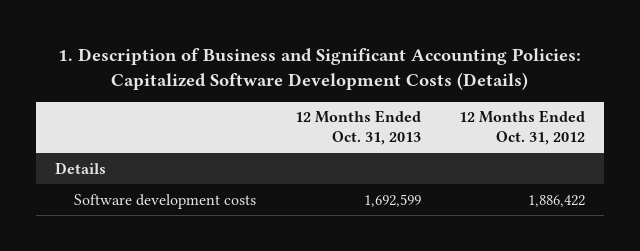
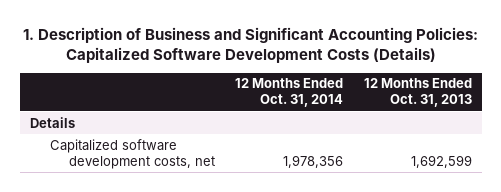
[459,110,586,146] 12 Months Ended Oct. 31, 2012 -> none
none -> [235,78,344,108] 12 Months Ended Oct. 31, 2014
[74,193,257,209] Software development costs -> [49,138,216,169] Capitalized software development costs, net

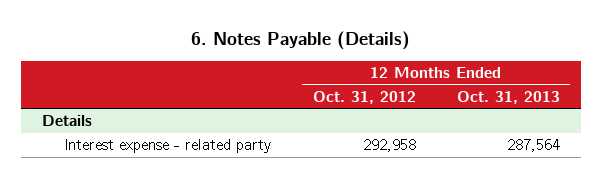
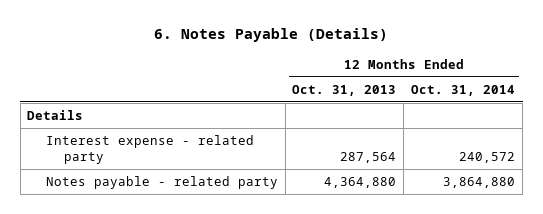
[312,90,416,104] Oct. 31, 2012 -> none
none -> [411,84,516,96] Oct. 31, 2014
none -> [45,175,278,189] Notes payable - related party

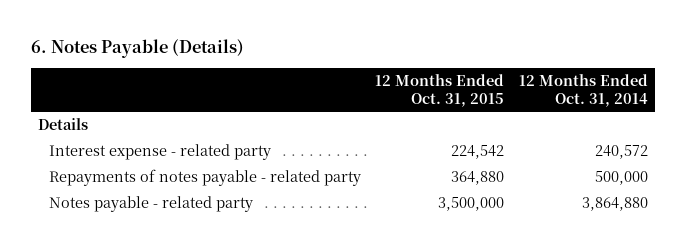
[292,84,397,96] Oct. 31, 2013 -> none
none -> [375,73,505,107] 12 Months Ended Oct. 31, 2015
none -> [48,169,361,187] Repayments of notes payable - related party

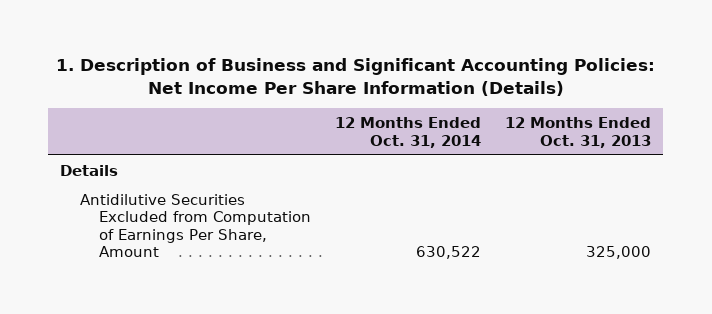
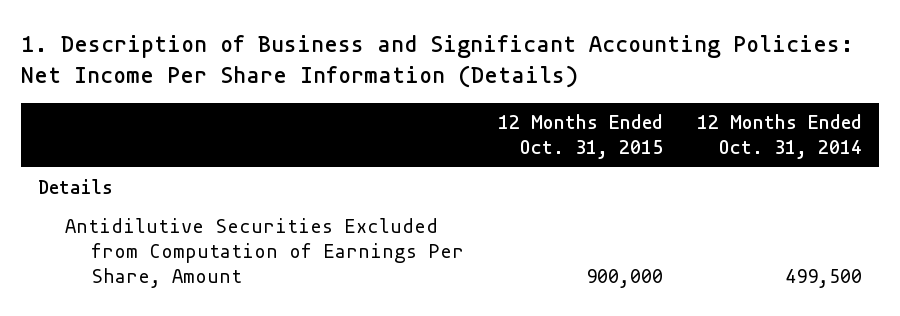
[505,117,652,148] 12 Months Ended Oct. 31, 2013 -> none
none -> [497,114,663,160] 12 Months Ended Oct. 31, 2015
[416,246,482,260] 630,522 -> [784,268,862,288] 499,500

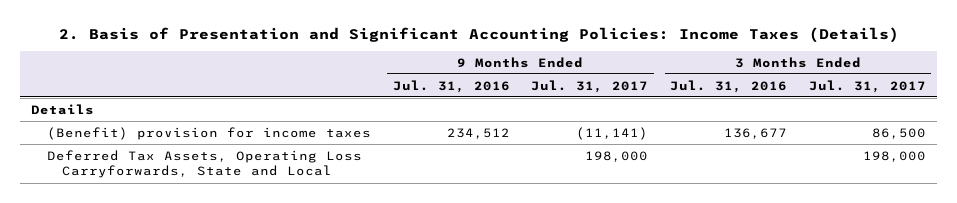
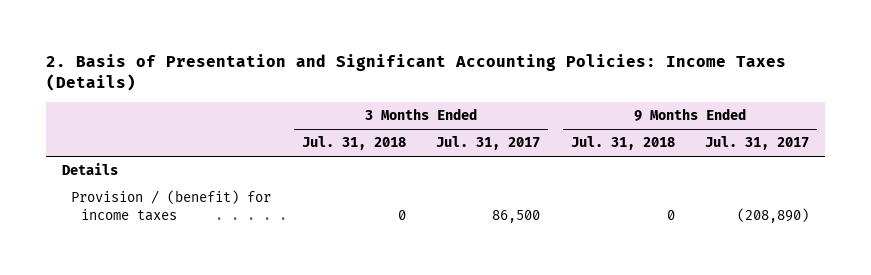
[392,79,510,93] Jul. 31, 2016 -> none
[670,79,788,93] Jul. 31, 2016 -> none
none -> [301,136,406,151] Jul. 31, 2018
none -> [570,136,675,151] Jul. 31, 2018
[46,149,362,179] Deferred Tax Assets, Operating Loss Carryforwards, State and Local -> none
[46,126,371,140] (Benefit) provision for income taxes -> [71,190,272,221] Provision / (benefit) for income taxes
[576,126,649,140] (11,141) -> [737,207,810,223] (208,890)

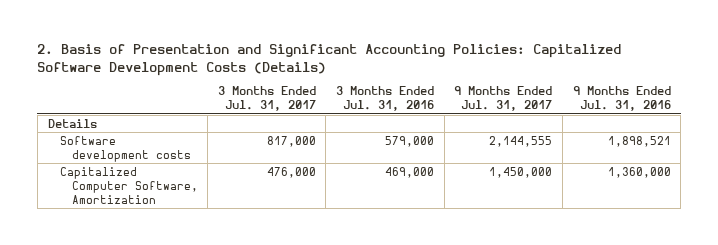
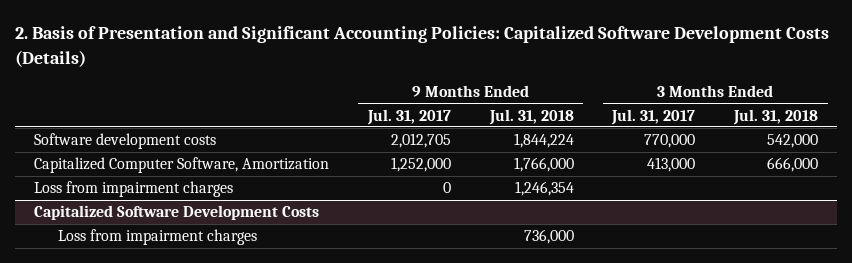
[336,86,435,112] 3 Months Ended Jul. 31, 2016 -> none
[572,86,671,112] 9 Months Ended Jul. 31, 2016 -> none
none -> [488,108,574,125] Jul. 31, 2018
none -> [732,108,818,125] Jul. 31, 2018
[47,118,97,128] Details -> none
[266,135,316,147] 817,000 -> [644,134,696,149] 770,000
[489,135,553,147] 2,144,555 -> [390,133,451,149] 2,012,705
[266,166,316,178] 476,000 -> [647,157,696,173] 413,000
[489,166,553,178] 1,450,000 -> [390,157,451,173] 1,252,000
none -> [34,181,234,198] Loss from impairment charges
none -> [34,205,320,221] Capitalized Software Development Costs
none -> [57,229,257,246] Loss from impairment charges

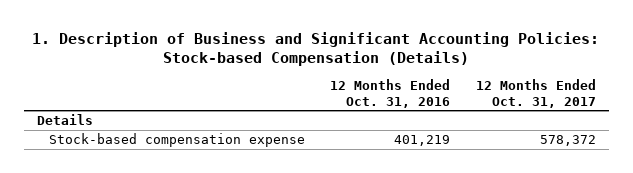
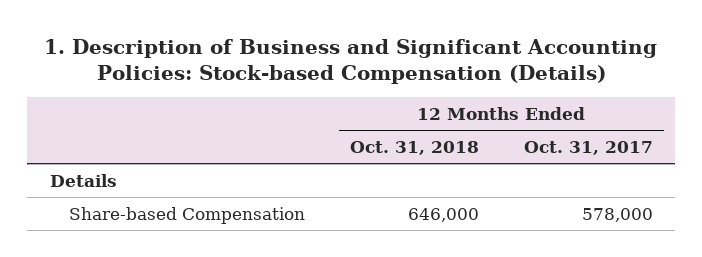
[330,79,451,108] 12 Months Ended Oct. 31, 2016 -> none
none -> [349,141,479,156] Oct. 31, 2018
[48,133,305,148] Stock-based compensation expense -> [68,206,305,224] Share-based Compensation
[540,135,597,147] 578,372 -> [581,207,653,222] 578,000

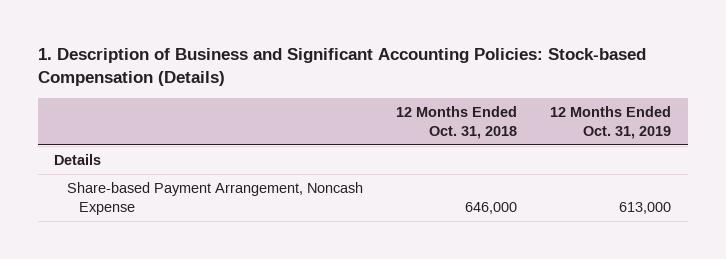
[523,141,653,156] Oct. 31, 2017 -> none
none -> [550,105,672,139] 12 Months Ended Oct. 31, 2019
[68,206,305,224] Share-based Compensation -> [66,182,363,216] Share-based Payment Arrangement, Noncash Expense

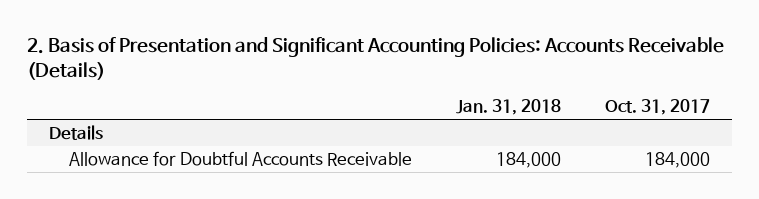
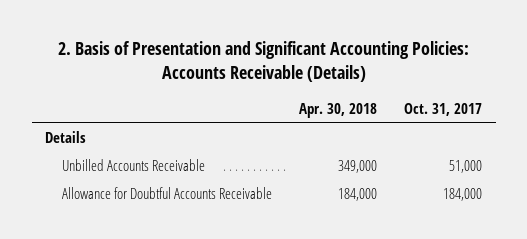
[456,99,562,116] Jan. 31, 2018 -> none
none -> [299,102,378,118] Apr. 30, 2018
none -> [62,158,206,171] Unbilled Accounts Receivable

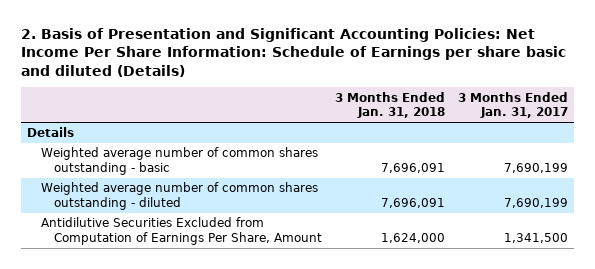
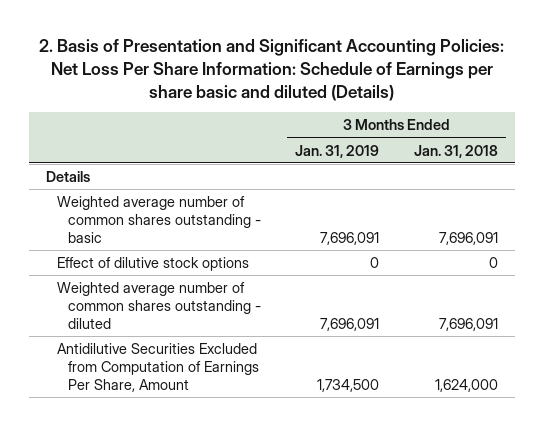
[20,28,566,77] 2. Basis of Presentation and Significant Accounting Policies: Net Income Per Share Information: Schedule of Earnings per share basic and diluted (Details) -> [38,39,504,101] 2. Basis of Presentation and Significant Accounting Policies: Net Loss Per Share Information: Schedule of Earnings per share basic and diluted (Details)
[457,91,568,119] 3 Months Ended Jan. 31, 2017 -> none
none -> [295,144,380,158] Jan. 31, 2019
none -> [57,256,250,271] Effect of dilutive stock options

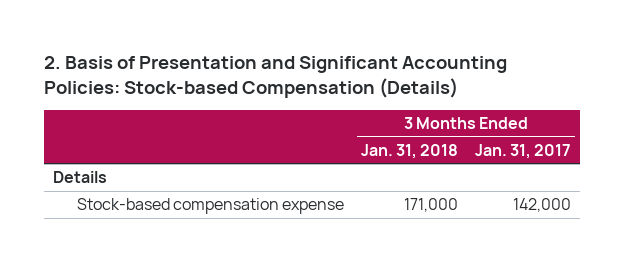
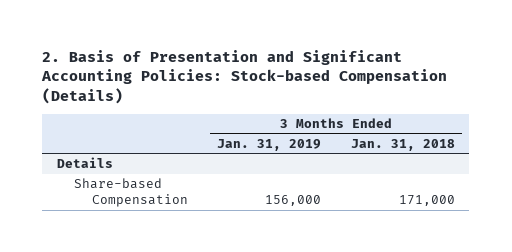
[475,143,572,159] Jan. 31, 2017 -> none
none -> [217,138,322,151] Jan. 31, 2019
[77,198,345,215] Stock-based compensation expense -> [74,178,188,208] Share-based Compensation

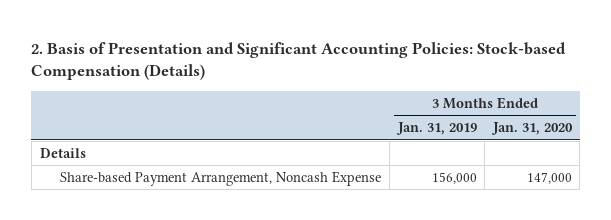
[350,138,455,151] Jan. 31, 2018 -> none
none -> [490,122,573,136] Jan. 31, 2020
[74,178,188,208] Share-based Compensation -> [60,170,382,186] Share-based Payment Arrangement, Noncash Expense

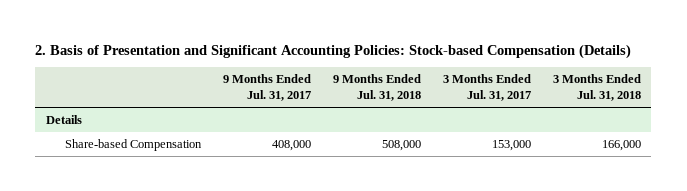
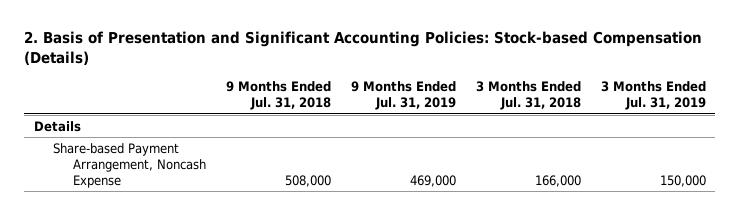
[222,74,311,102] 9 Months Ended Jul. 31, 2017 -> none
[442,74,531,102] 3 Months Ended Jul. 31, 2017 -> none
none -> [350,81,456,111] 9 Months Ended Jul. 31, 2019
none -> [600,81,706,111] 3 Months Ended Jul. 31, 2019
[64,139,202,152] Share-based Compensation -> [53,142,206,188] Share-based Payment Arrangement, Noncash Expense

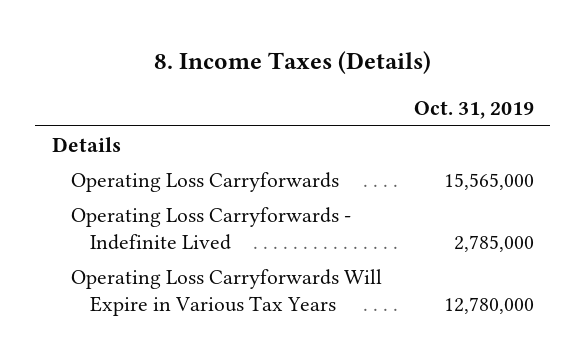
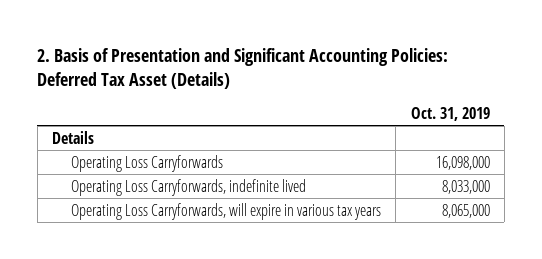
[153,50,431,74] 8. Income Taxes (Details) -> [37,47,449,89] 2. Basis of Presentation and Significant Accounting Policies: Deferred Tax Asset (Details)
[444,172,535,190] 15,565,000 -> [435,155,490,170] 16,098,000
[70,206,351,250] Operating Loss Carryforwards - Indefinite Lived -> [71,178,307,196] Operating Loss Carryforwards, indefinite lived
[454,234,535,252] 2,785,000 -> [441,179,490,194] 8,033,000
[70,268,382,316] Operating Loss Carryforwards Will Expire in Various Tax Years -> [71,202,382,220] Operating Loss Carryforwards, will expire in various tax years
[444,296,535,314] 12,780,000 -> [441,203,490,218] 8,065,000

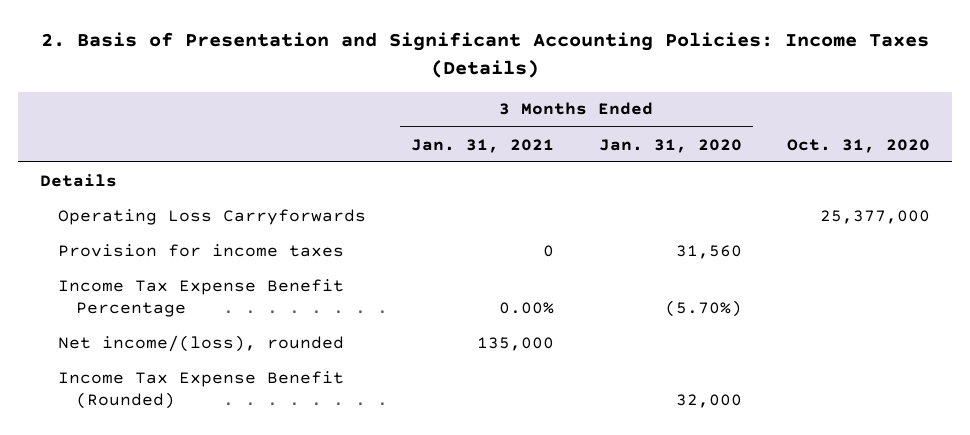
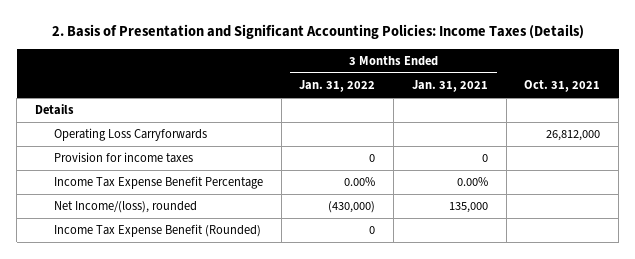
[598,138,742,153] Jan. 31, 2020 -> none
[786,138,930,153] Oct. 31, 2020 -> none
none -> [299,80,376,93] Jan. 31, 2022
none -> [524,80,601,93] Oct. 31, 2021
[58,334,345,352] Net income/(loss), rounded -> [53,201,197,214] Net Income/(loss), rounded

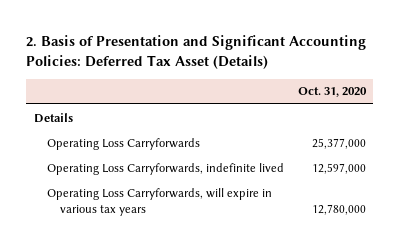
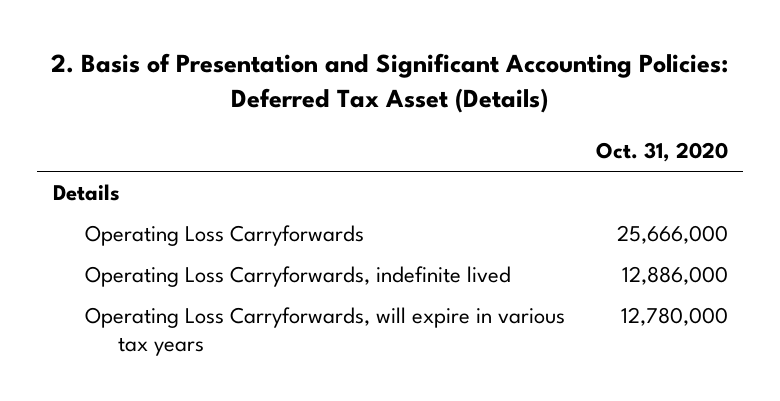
[312,137,367,149] 25,377,000 -> [616,225,728,245] 25,666,000
[312,162,367,174] 12,597,000 -> [621,266,728,286] 12,886,000

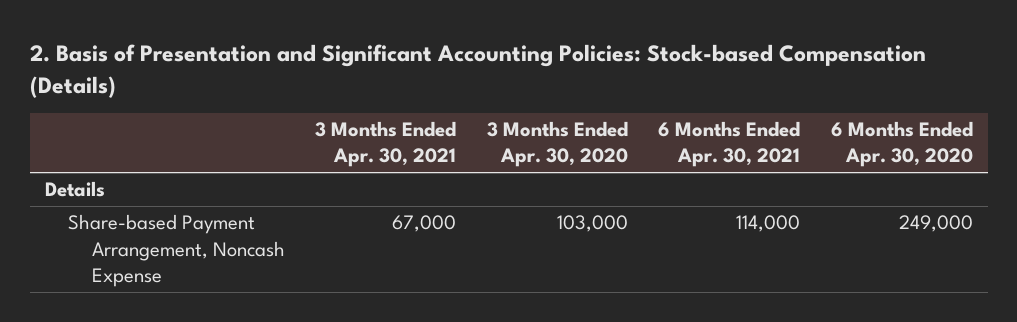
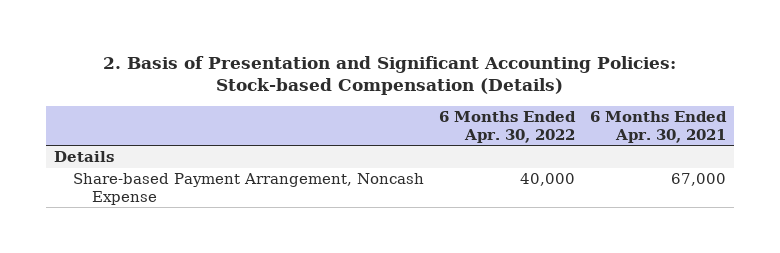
[315,121,457,168] 3 Months Ended Apr. 30, 2021 -> none
[486,121,628,168] 3 Months Ended Apr. 30, 2020 -> none
[830,121,973,168] 6 Months Ended Apr. 30, 2020 -> none
none -> [438,110,576,143] 6 Months Ended Apr. 30, 2022
[736,215,801,233] 114,000 -> [671,173,727,187] 67,000

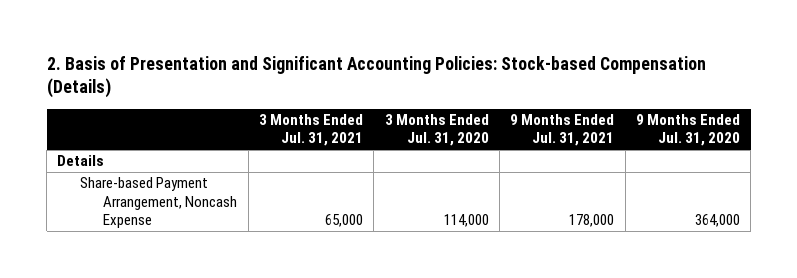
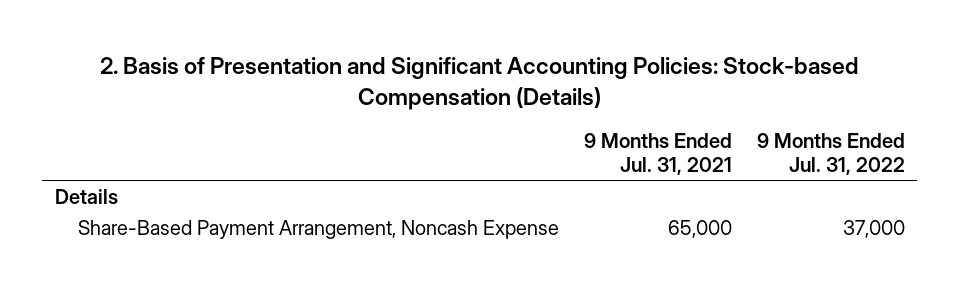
[258,114,363,147] 3 Months Ended Jul. 31, 2021 -> none
[384,114,489,147] 3 Months Ended Jul. 31, 2020 -> none
[635,114,740,147] 9 Months Ended Jul. 31, 2020 -> none
none -> [756,132,905,176] 9 Months Ended Jul. 31, 2022
[80,177,238,228] Share-based Payment Arrangement, Noncash Expense -> [77,219,559,239] Share-Based Payment Arrangement, Noncash Expense
[569,213,615,227] 178,000 -> [667,219,732,238] 65,000

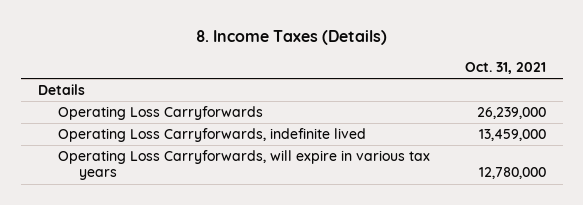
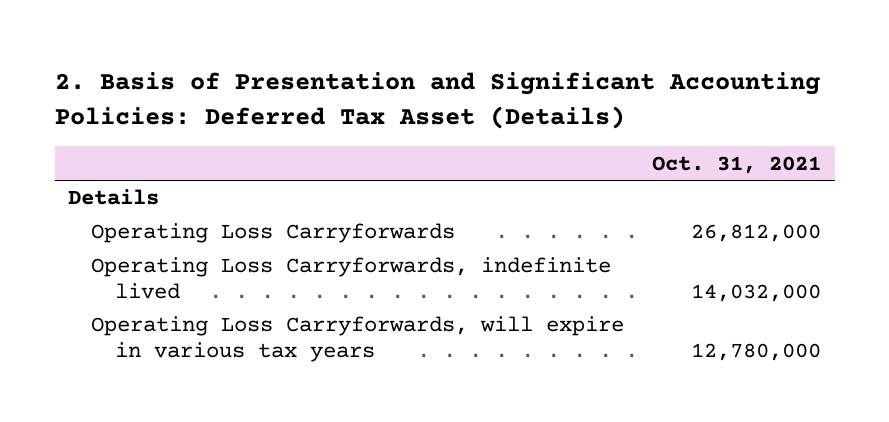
[195,30,387,46] 8. Income Taxes (Details) -> [54,72,820,130] 2. Basis of Presentation and Significant Accounting Policies: Deferred Tax Asset (Details)
[476,107,546,120] 26,239,000 -> [690,224,821,243] 26,812,000
[478,129,546,142] 13,459,000 -> [690,284,821,303] 14,032,000

